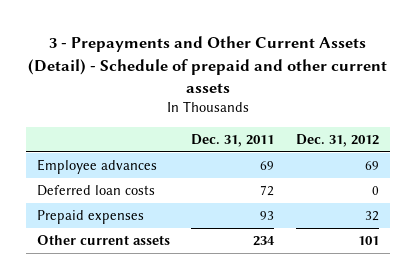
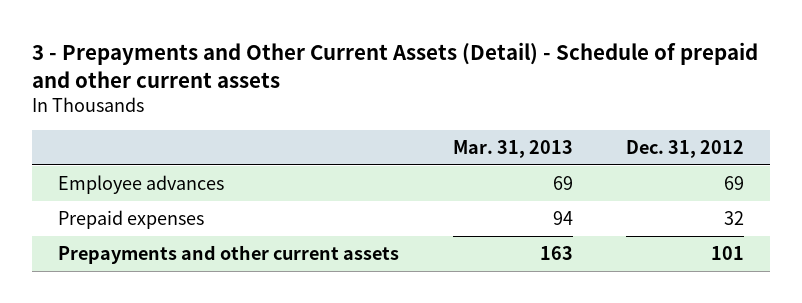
[191,133,275,147] Dec. 31, 2011 -> none
none -> [452,139,573,158] Mar. 31, 2013
[36,185,155,197] Deferred loan costs -> none
[36,235,170,246] Other current assets -> [58,244,400,264] Prepayments and other current assets

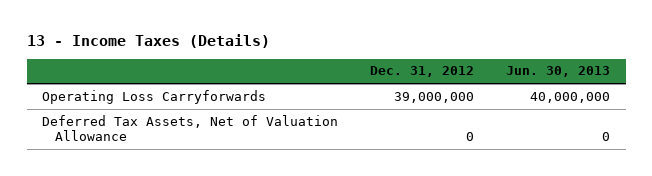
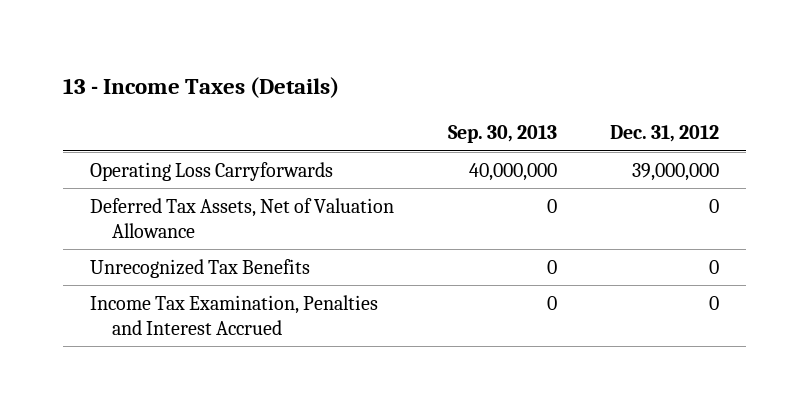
[505,66,610,78] Jun. 30, 2013 -> none
none -> [447,125,557,144] Sep. 30, 2013
none -> [90,258,311,278] Unrecognized Tax Benefits
none -> [90,294,379,335] Income Tax Examination, Penalties and Interest Accrued

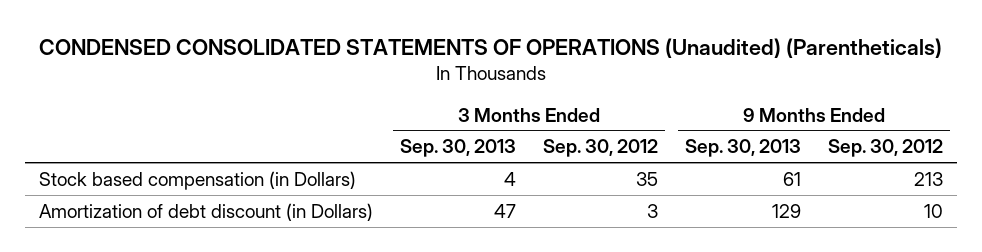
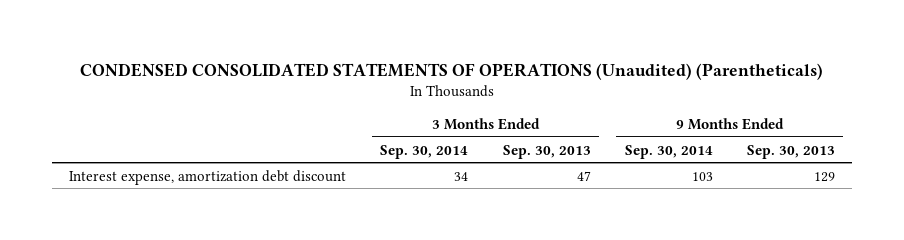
[543,139,659,158] Sep. 30, 2012 -> none
[828,139,944,158] Sep. 30, 2012 -> none
none -> [380,144,469,159] Sep. 30, 2014
none -> [624,144,713,159] Sep. 30, 2014
[38,170,356,190] Stock based compensation (in Dollars) -> none
[38,202,373,221] Amortization of debt discount (in Dollars) -> [69,169,347,185] Interest expense, amortization debt discount

